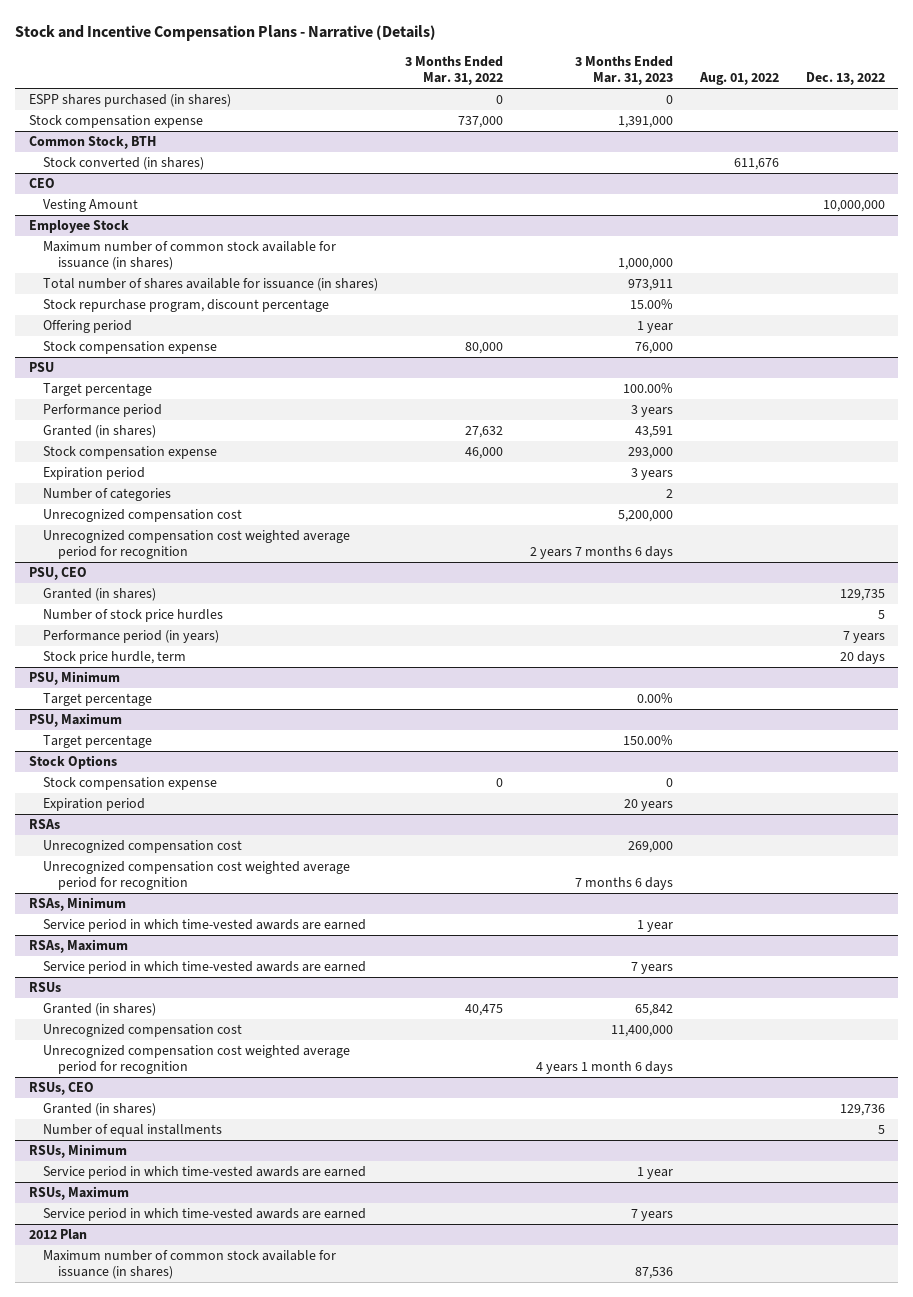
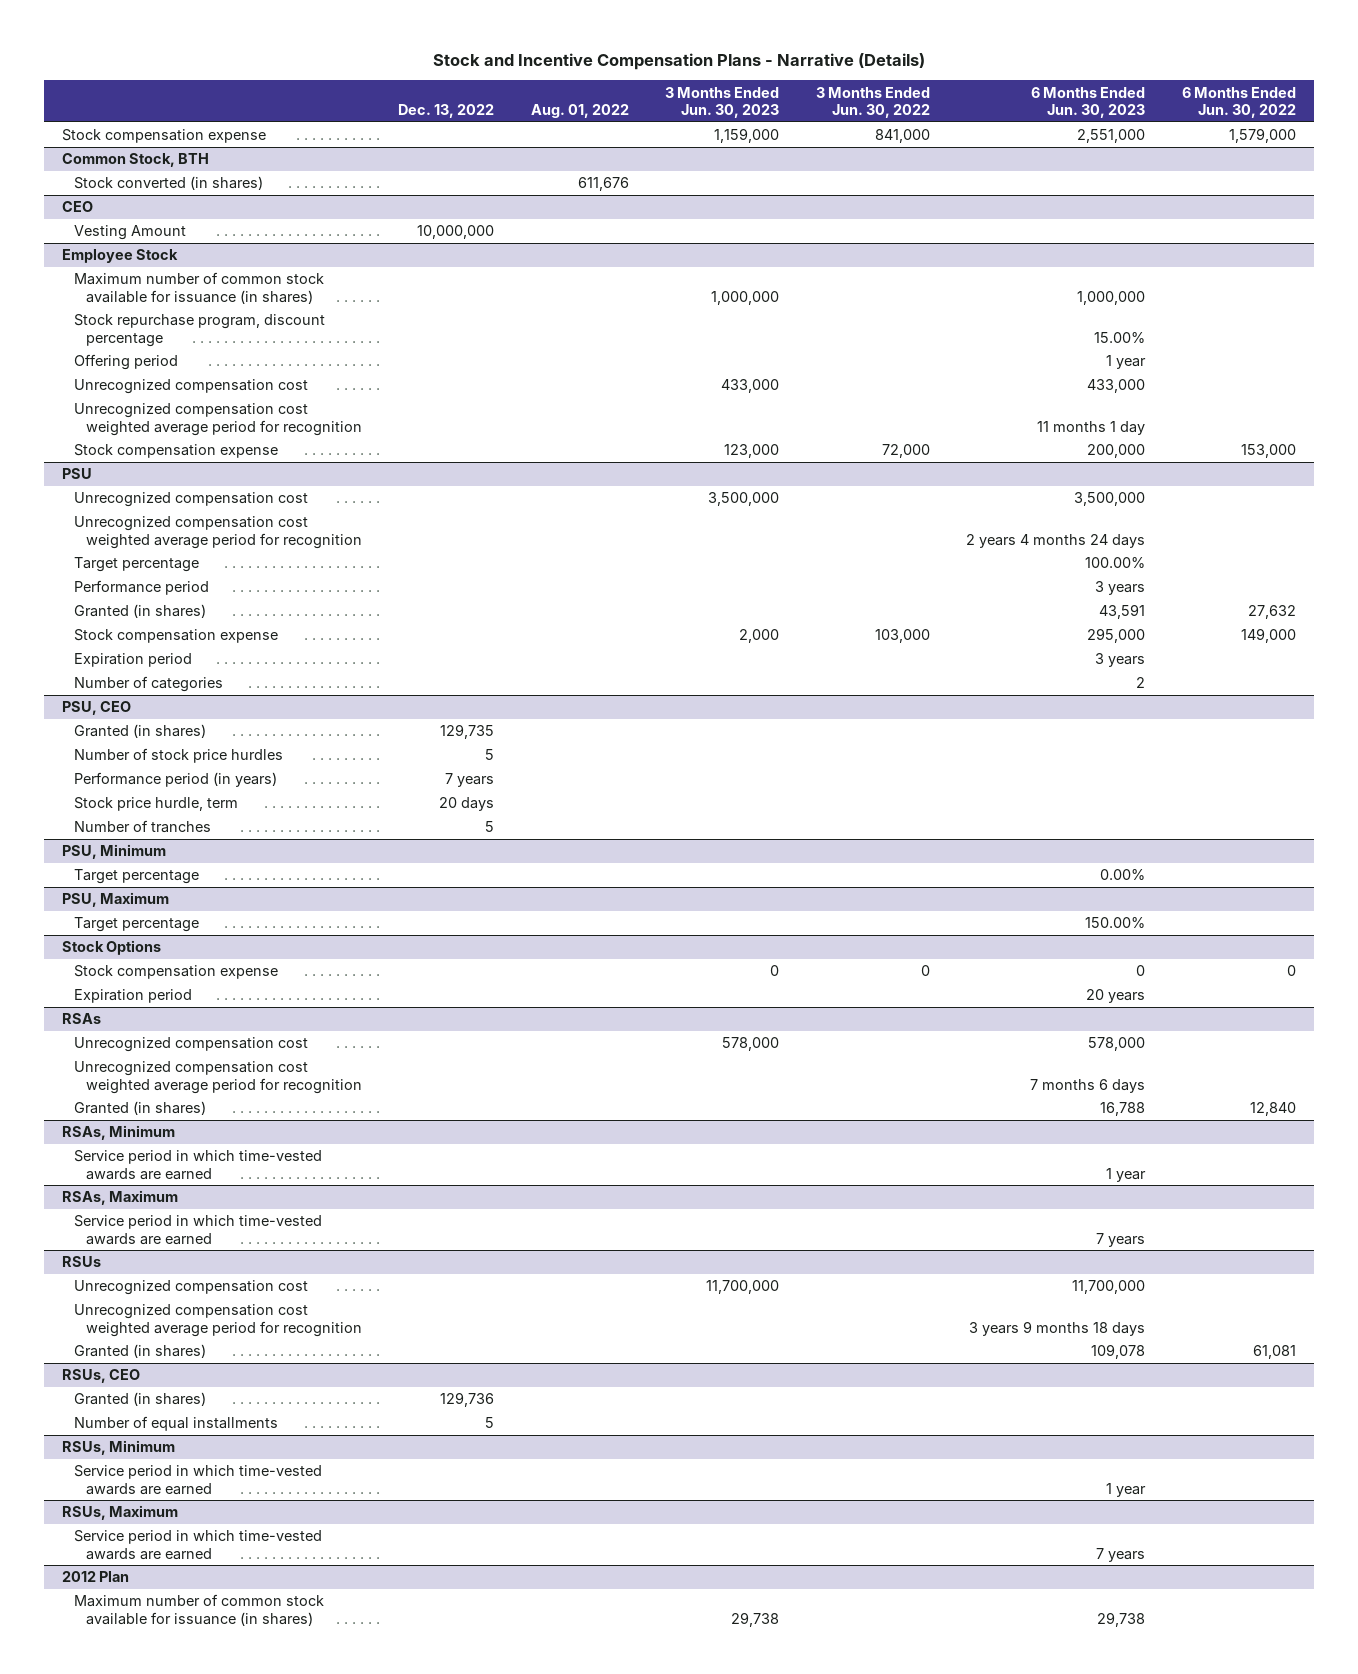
[405,55,504,86] 3 Months Ended Mar. 31, 2022 -> none
[574,55,673,86] 3 Months Ended Mar. 31, 2023 -> none
none -> [665,86,780,118] 3 Months Ended Jun. 30, 2023
none -> [815,86,930,118] 3 Months Ended Jun. 30, 2022
none -> [1031,86,1146,118] 6 Months Ended Jun. 30, 2023
none -> [1181,86,1296,118] 6 Months Ended Jun. 30, 2022
[28,94,231,108] ESPP shares purchased (in shares) -> none
[43,278,379,292] Total number of shares available for issuance (in shares) -> none
none -> [73,379,308,395] Unrecognized compensation cost
none -> [73,403,362,436] Unrecognized compensation cost weighted average period for recognition
[43,509,243,523] Unrecognized compensation cost -> [73,492,308,508] Unrecognized compensation cost
[43,530,351,560] Unrecognized compensation cost weighted average period for recognition -> [73,516,362,549] Unrecognized compensation cost weighted average period for recognition
none -> [73,820,211,834] Number of tranches
none -> [73,1101,206,1116] Granted (in shares)
[43,1003,157,1017] Granted (in shares) -> [73,1344,206,1359] Granted (in shares)

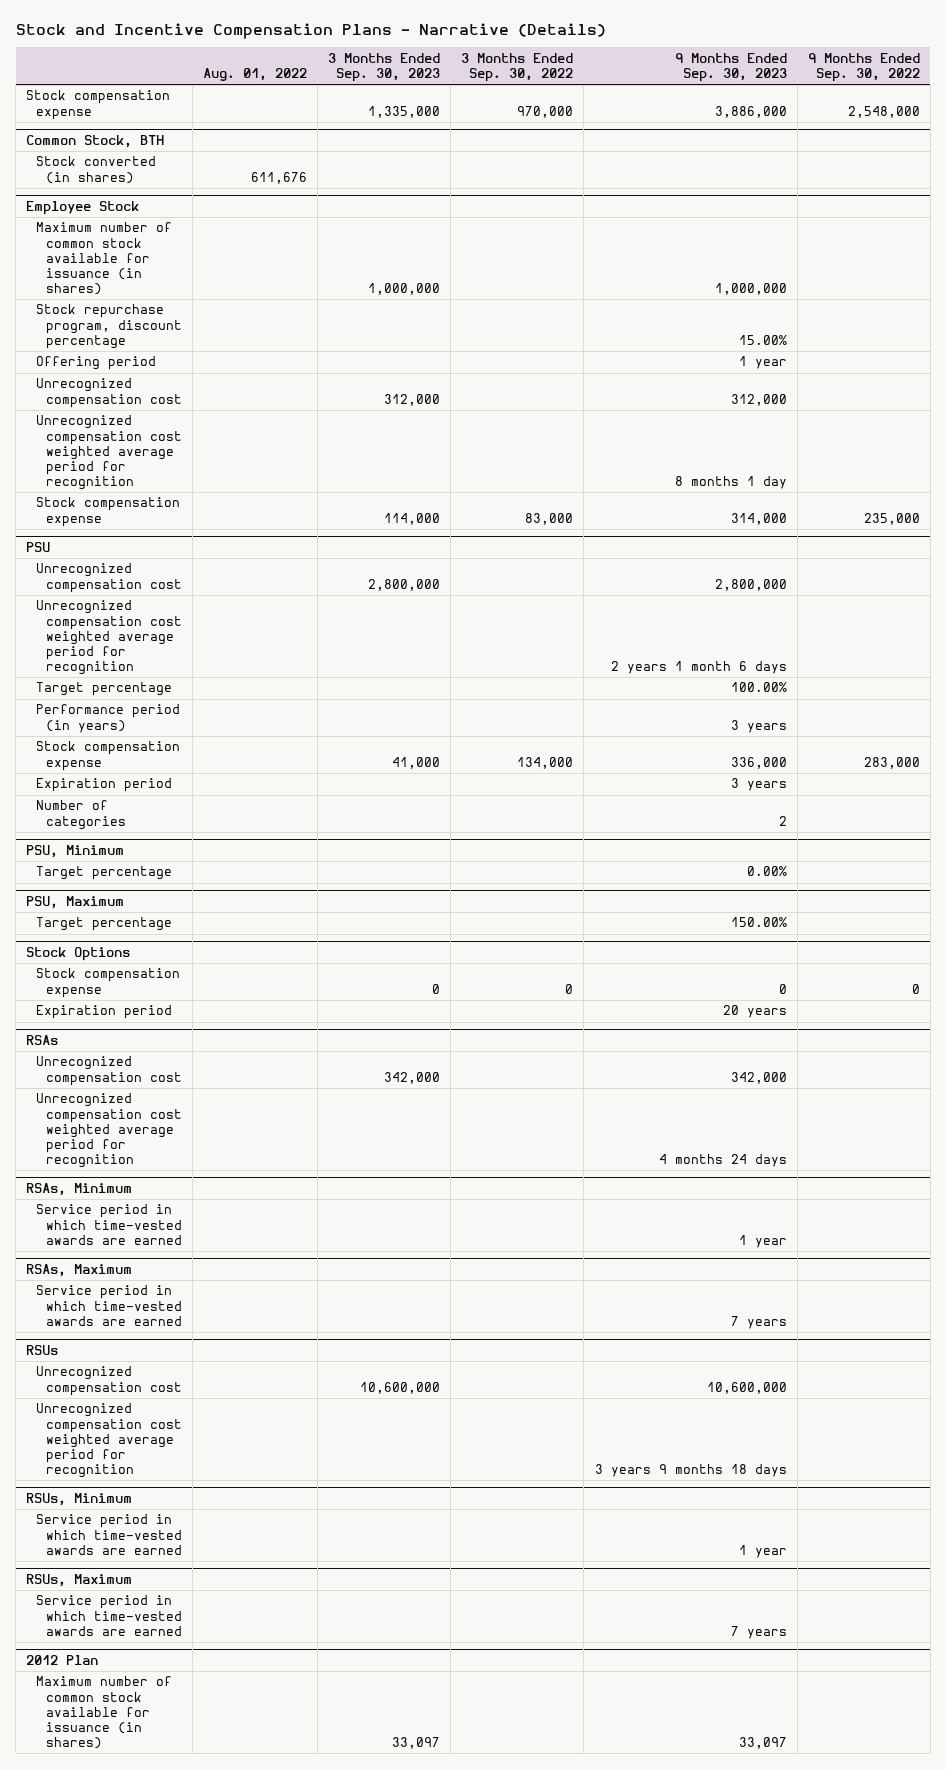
[398,103,495,118] Dec. 13, 2022 -> none
[665,86,780,118] 3 Months Ended Jun. 30, 2023 -> none
[815,86,930,118] 3 Months Ended Jun. 30, 2022 -> none
[1031,86,1146,118] 6 Months Ended Jun. 30, 2023 -> none
[1181,86,1296,118] 6 Months Ended Jun. 30, 2022 -> none
none -> [328,52,441,82] 3 Months Ended Sep. 30, 2023
none -> [461,52,574,82] 3 Months Ended Sep. 30, 2022
none -> [674,52,787,82] 9 Months Ended Sep. 30, 2023
none -> [807,52,920,82] 9 Months Ended Sep. 30, 2022
[61,201,93,213] CEO -> none
[73,225,186,241] Vesting Amount -> none
[73,604,206,619] Granted (in shares) -> none
[73,580,209,596] Performance period -> [35,704,180,733] Performance period (in years)
[61,701,131,716] PSU, CEO -> none
[73,724,206,739] Granted (in shares) -> none
[73,748,283,764] Number of stock price hurdles -> none
[73,772,277,788] Performance period (in years) -> none
[73,797,238,812] Stock price hurdle, term -> none
[73,820,211,834] Number of tranches -> none
[73,1101,206,1116] Granted (in shares) -> none
[73,1344,206,1359] Granted (in shares) -> none
[61,1369,140,1384] RSUs, CEO -> none
[73,1392,206,1407] Granted (in shares) -> none
[73,1416,278,1432] Number of equal installments -> none

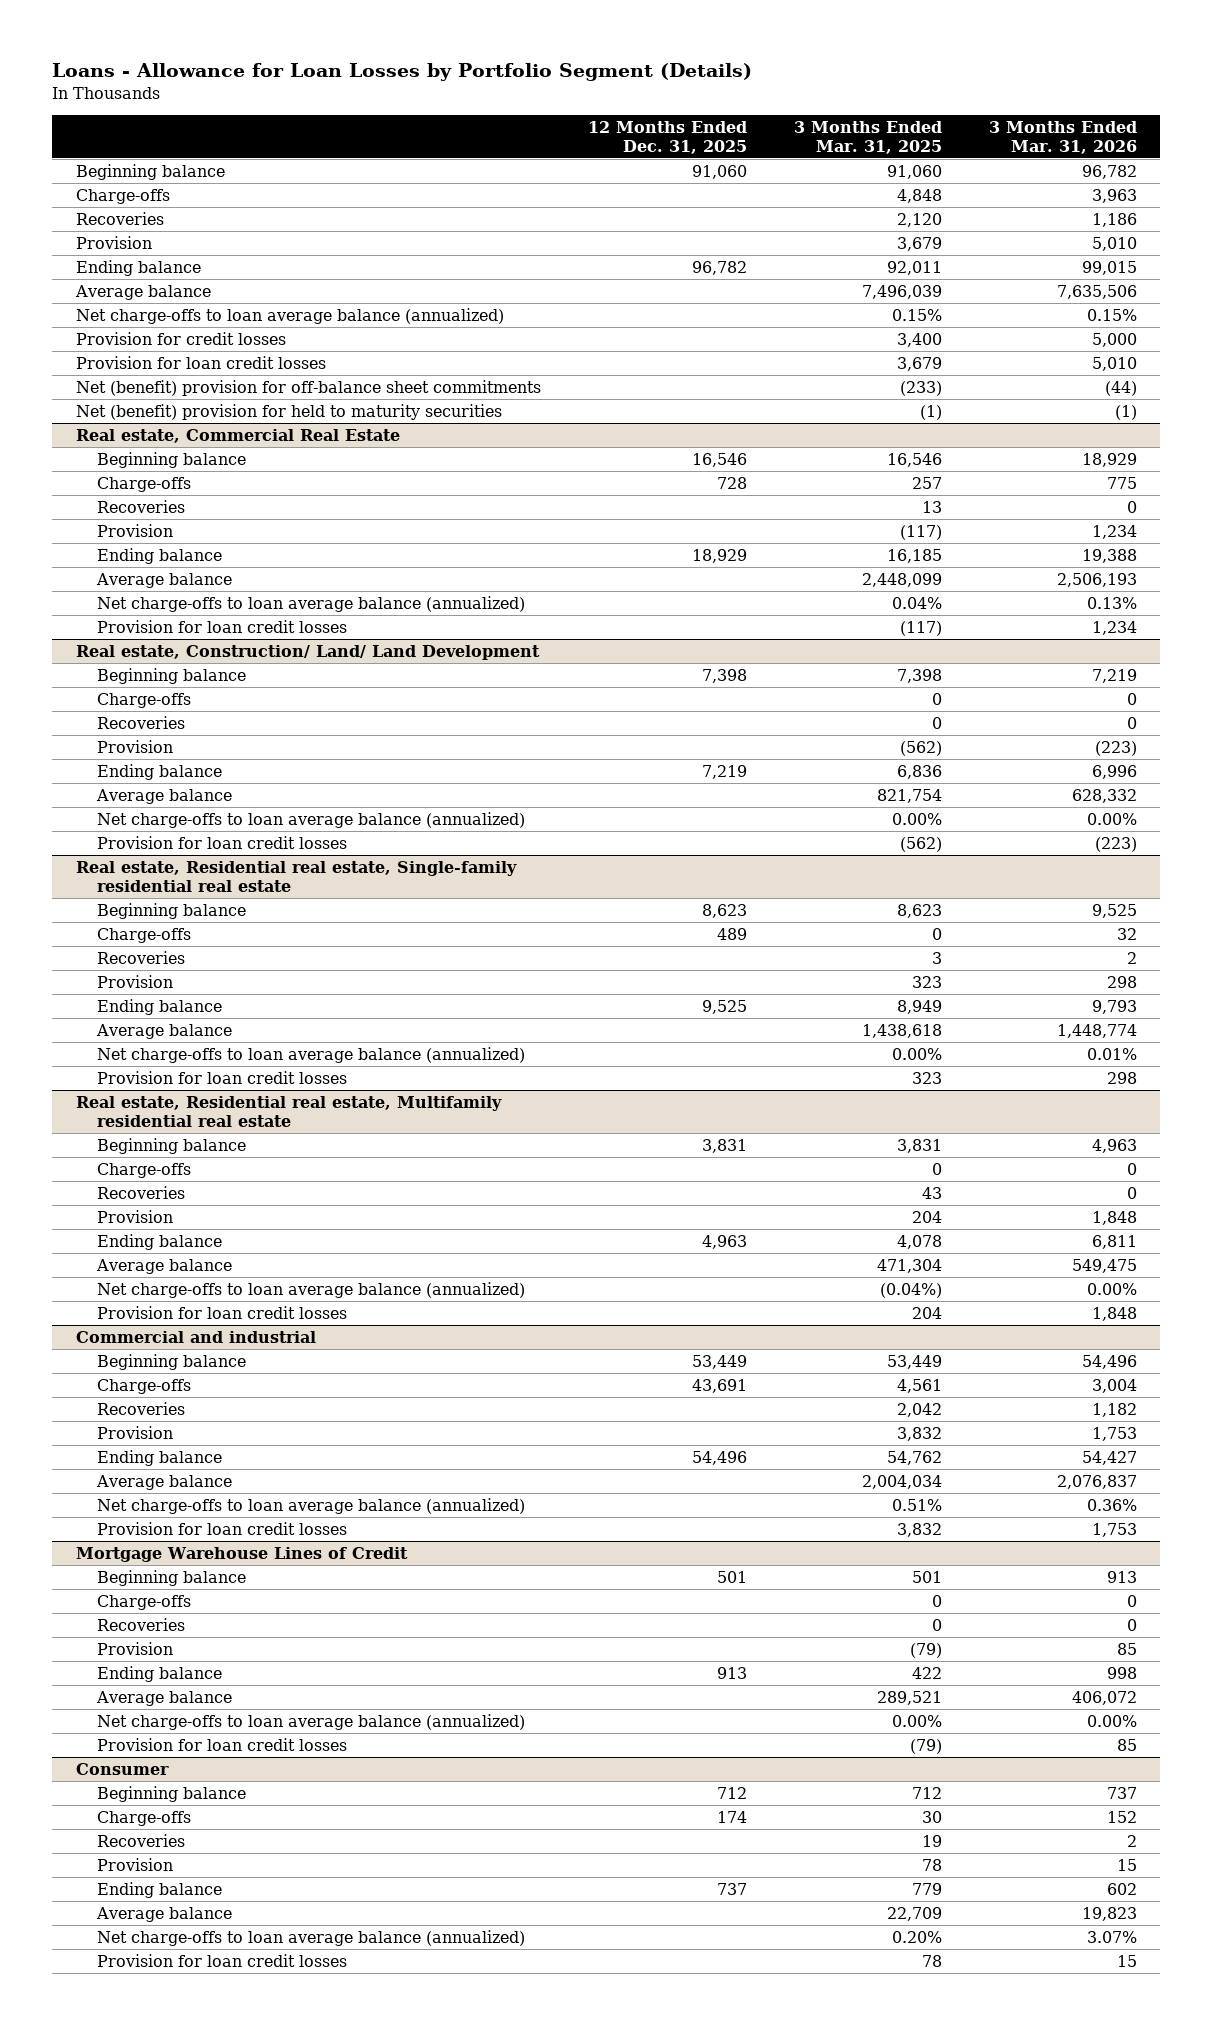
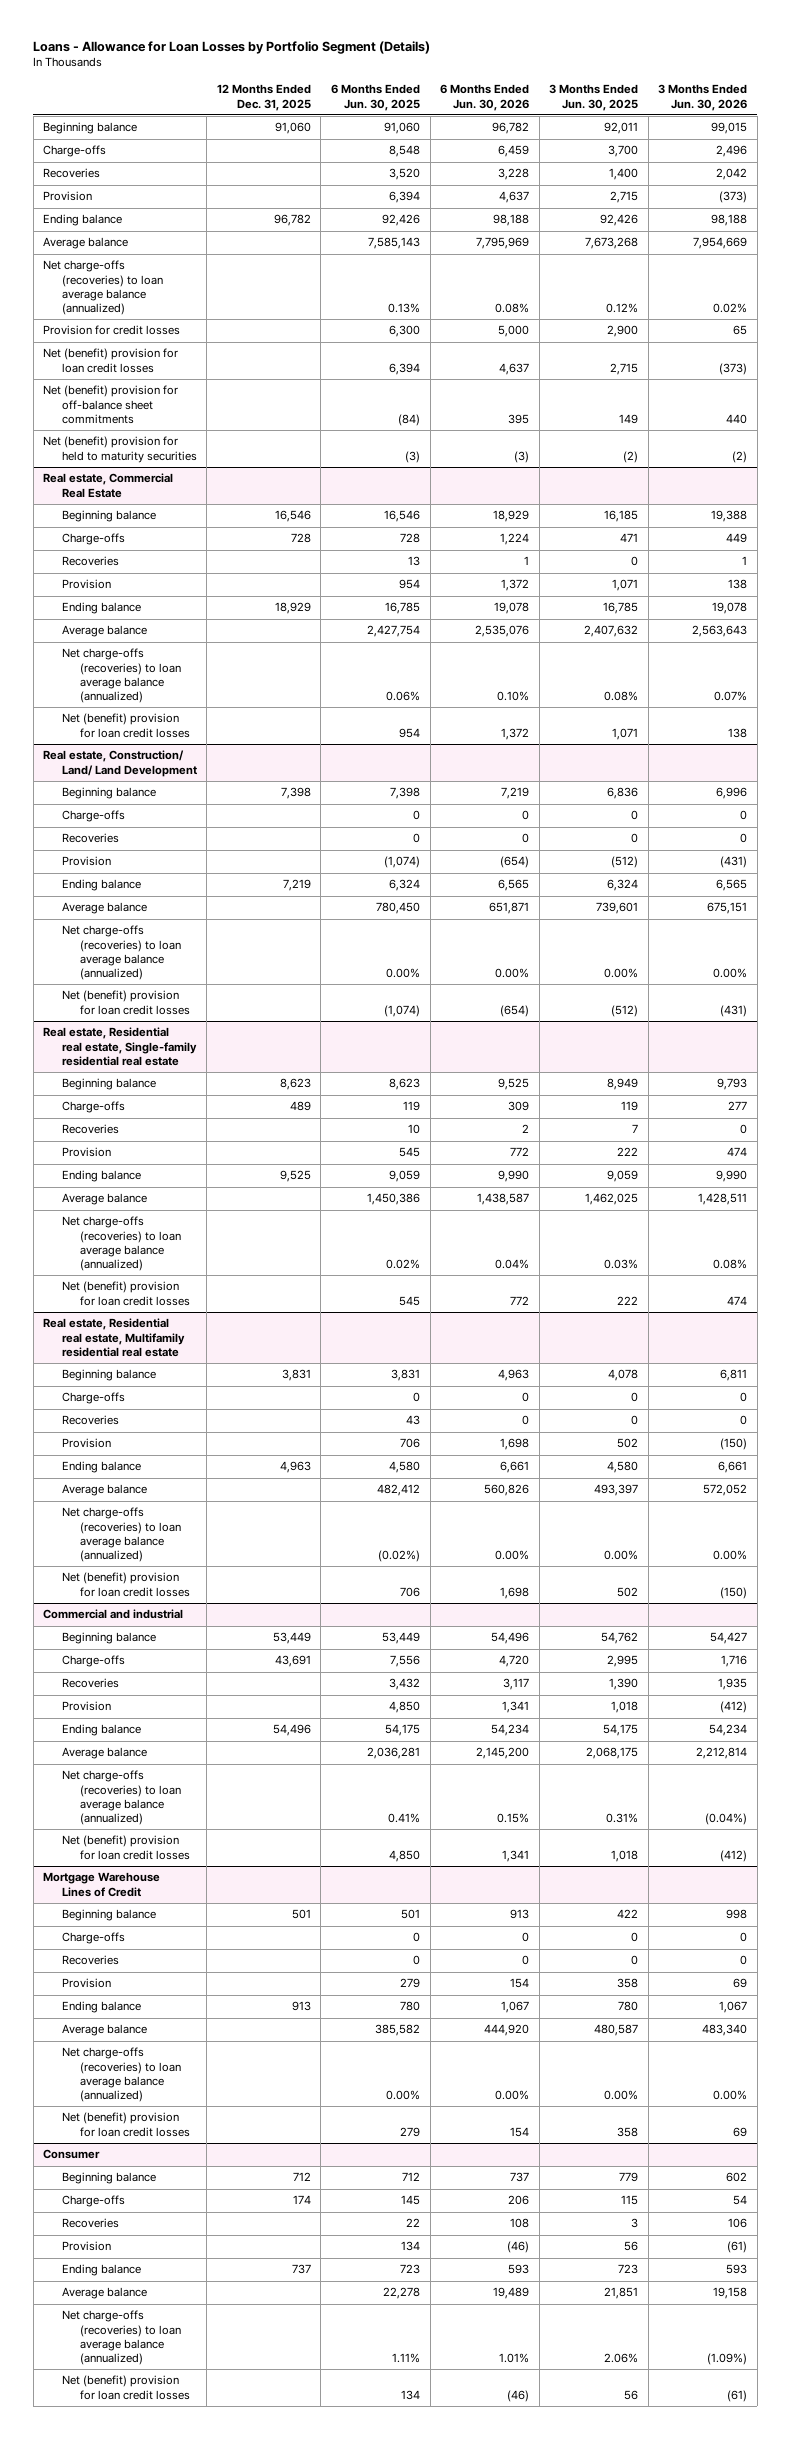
[793,121,942,154] 3 Months Ended Mar. 31, 2025 -> none
[988,121,1137,154] 3 Months Ended Mar. 31, 2026 -> none
none -> [330,84,420,111] 6 Months Ended Jun. 30, 2025
none -> [440,84,530,111] 6 Months Ended Jun. 30, 2026
none -> [549,84,639,111] 3 Months Ended Jun. 30, 2025
none -> [658,84,748,111] 3 Months Ended Jun. 30, 2026
[75,307,504,324] Net charge-offs to loan average balance (annualized) -> [43,260,163,316] Net charge-offs (recoveries) to loan average balance (annualized)
[75,355,326,369] Provision for loan credit losses -> [43,348,179,373] Net (benefit) provision for loan credit losses
[96,595,525,612] Net charge-offs to loan average balance (annualized) -> [61,648,181,704] Net charge-offs (recoveries) to loan average balance (annualized)
[96,619,347,633] Provision for loan credit losses -> [61,713,190,738] Net (benefit) provision for loan credit losses
[96,811,525,828] Net charge-offs to loan average balance (annualized) -> [61,925,181,981] Net charge-offs (recoveries) to loan average balance (annualized)
[96,835,347,849] Provision for loan credit losses -> [61,990,190,1015] Net (benefit) provision for loan credit losses
[96,1046,525,1063] Net charge-offs to loan average balance (annualized) -> [61,1216,181,1272] Net charge-offs (recoveries) to loan average balance (annualized)
[96,1070,347,1084] Provision for loan credit losses -> [61,1281,190,1306] Net (benefit) provision for loan credit losses
[96,1281,525,1298] Net charge-offs to loan average balance (annualized) -> [61,1507,181,1563] Net charge-offs (recoveries) to loan average balance (annualized)
[96,1305,347,1319] Provision for loan credit losses -> [61,1572,190,1597] Net (benefit) provision for loan credit losses
[96,1497,525,1514] Net charge-offs to loan average balance (annualized) -> [61,1770,181,1826] Net charge-offs (recoveries) to loan average balance (annualized)
[96,1521,347,1535] Provision for loan credit losses -> [61,1835,190,1860] Net (benefit) provision for loan credit losses
[96,1713,525,1730] Net charge-offs to loan average balance (annualized) -> [61,2047,181,2103] Net charge-offs (recoveries) to loan average balance (annualized)
[96,1737,347,1751] Provision for loan credit losses -> [61,2112,190,2137] Net (benefit) provision for loan credit losses
[96,1929,525,1946] Net charge-offs to loan average balance (annualized) -> [61,2310,181,2366] Net charge-offs (recoveries) to loan average balance (annualized)
[96,1953,347,1967] Provision for loan credit losses -> [61,2375,190,2400] Net (benefit) provision for loan credit losses

